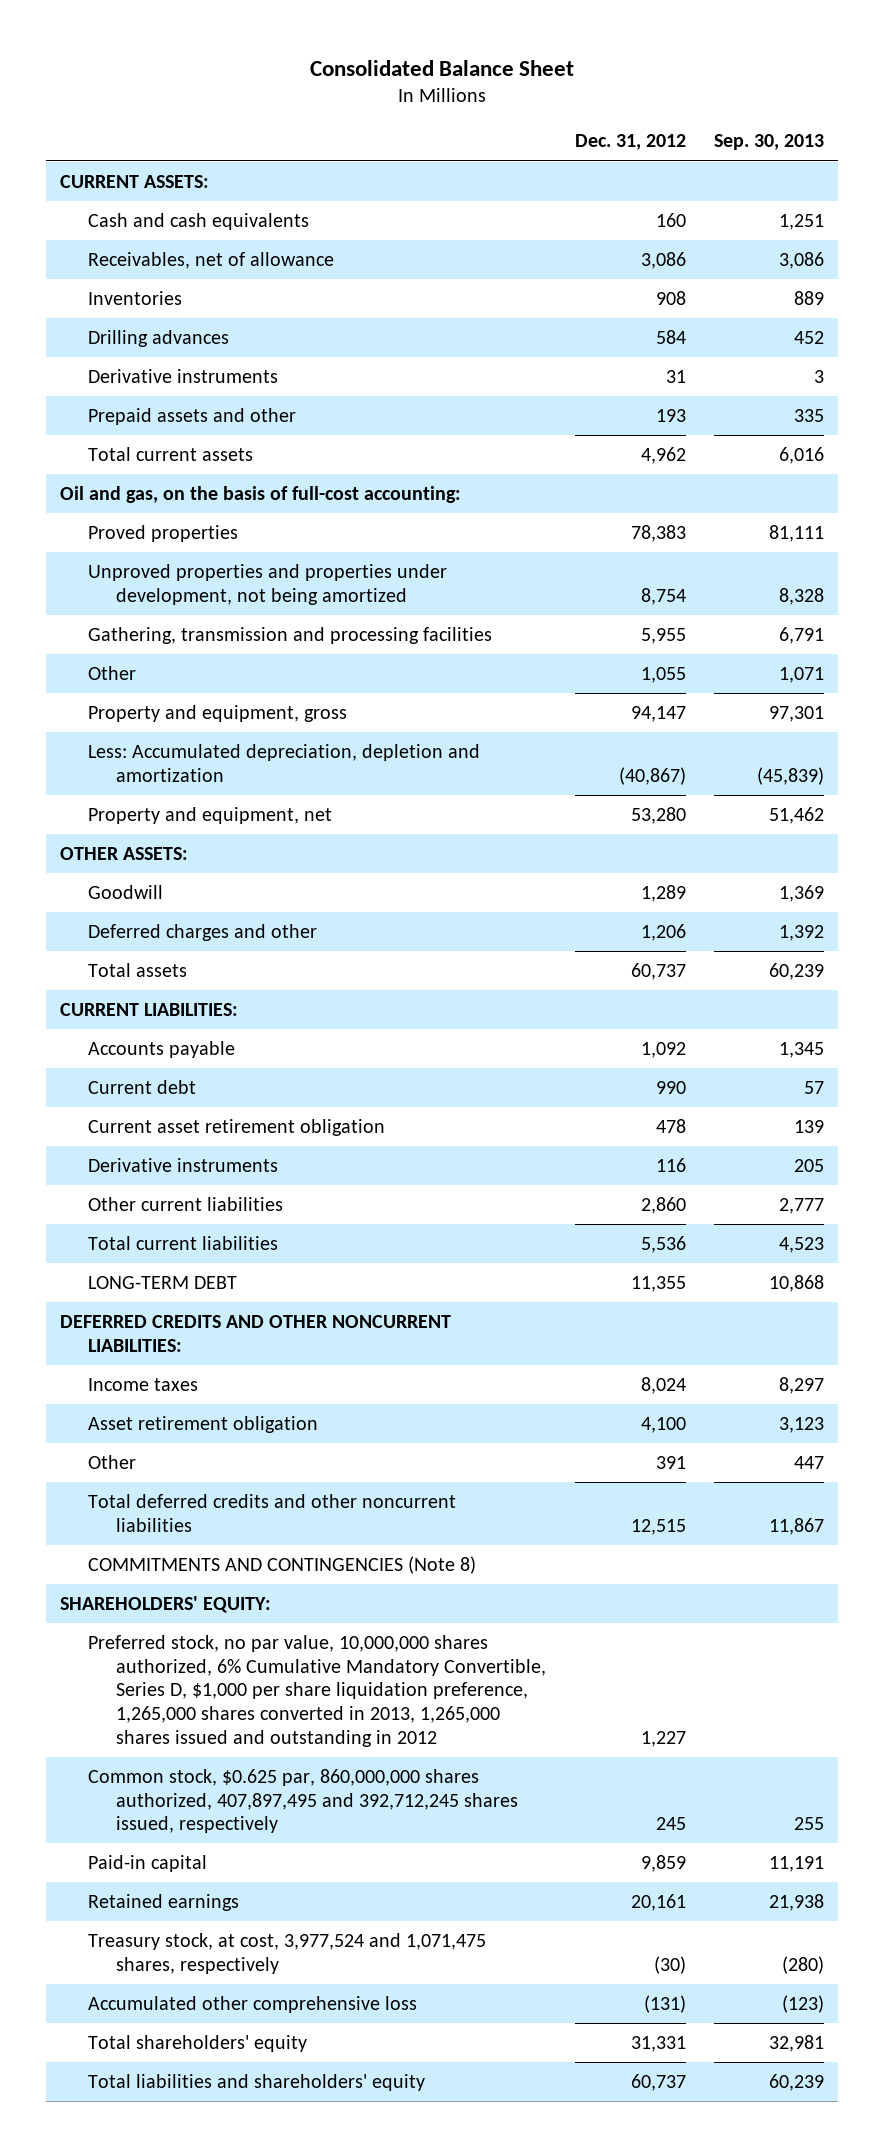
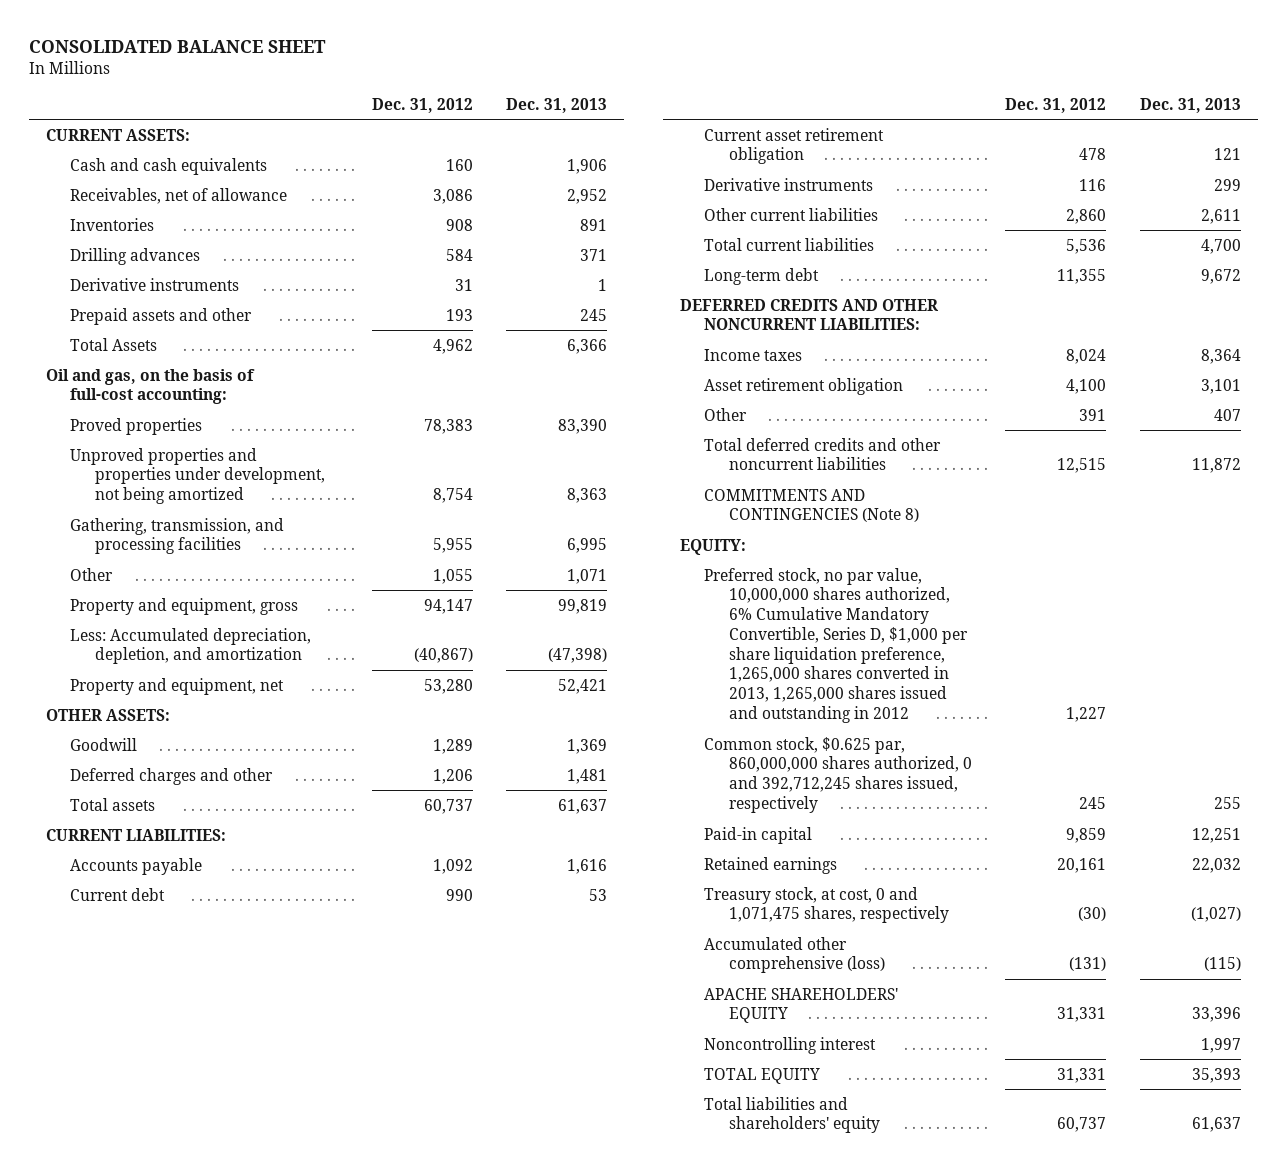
[309,59,574,76] Consolidated Balance Sheet -> [29,39,327,53] CONSOLIDATED BALANCE SHEET
[714,134,825,151] Sep. 30, 2013 -> none
none -> [506,97,608,113] Dec. 31, 2013
[88,446,254,461] Total current assets -> [70,337,158,351] Total Assets
[88,626,493,644] Gathering, transmission and processing facilities -> [70,517,285,555] Gathering, transmission, and processing facilities
[88,743,481,782] Less: Accumulated depreciation, depletion and amortization -> [70,627,312,665] Less: Accumulated depreciation, depletion, and amortization
[88,1275,238,1289] LONG-TERM DEBT -> [704,267,820,285] Long-term debt
[59,1595,271,1613] SHAREHOLDERS' EQUITY: -> [679,538,746,555] EQUITY:
[88,1768,519,1834] Common stock, $0.625 par, 860,000,000 shares authorized, 407,897,495 and 392,712,245 shares issued, respectively -> [704,736,972,813] Common stock, $0.625 par, 860,000,000 shares authorized, 0 and 392,712,245 shares issued, respectively
[88,1932,487,1974] Treasury stock, at cost, 3,977,524 and 1,071,475 shares, respectively -> [704,886,949,924] Treasury stock, at cost, 0 and 1,071,475 shares, respectively
[88,1995,418,2013] Accumulated other comprehensive loss -> [704,936,885,974] Accumulated other comprehensive (loss)
none -> [704,987,899,1024] APACHE SHAREHOLDERS' EQUITY
none -> [704,1036,877,1054] Noncontrolling interest
[88,2034,308,2052] Total shareholders' equity -> [704,1067,821,1084] TOTAL EQUITY

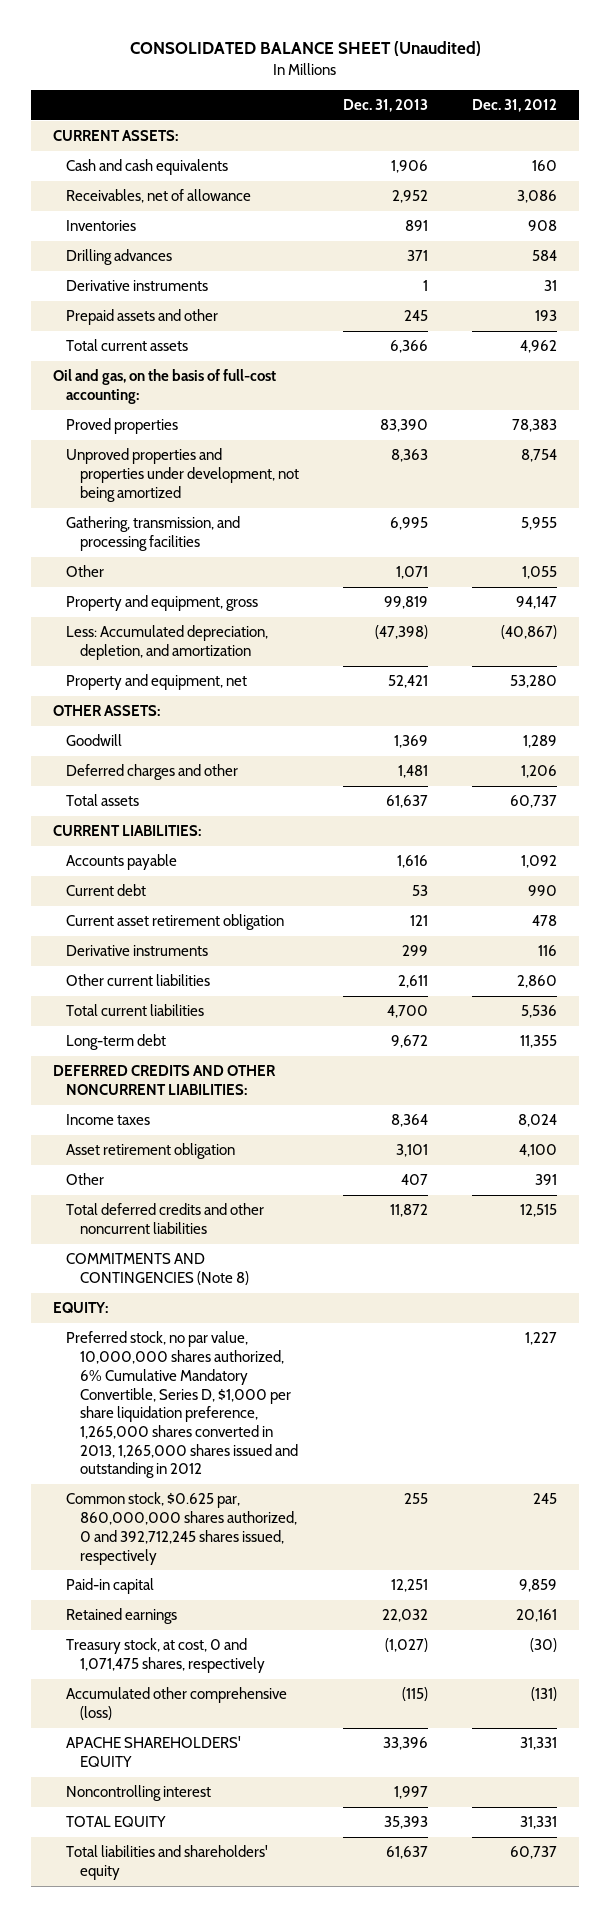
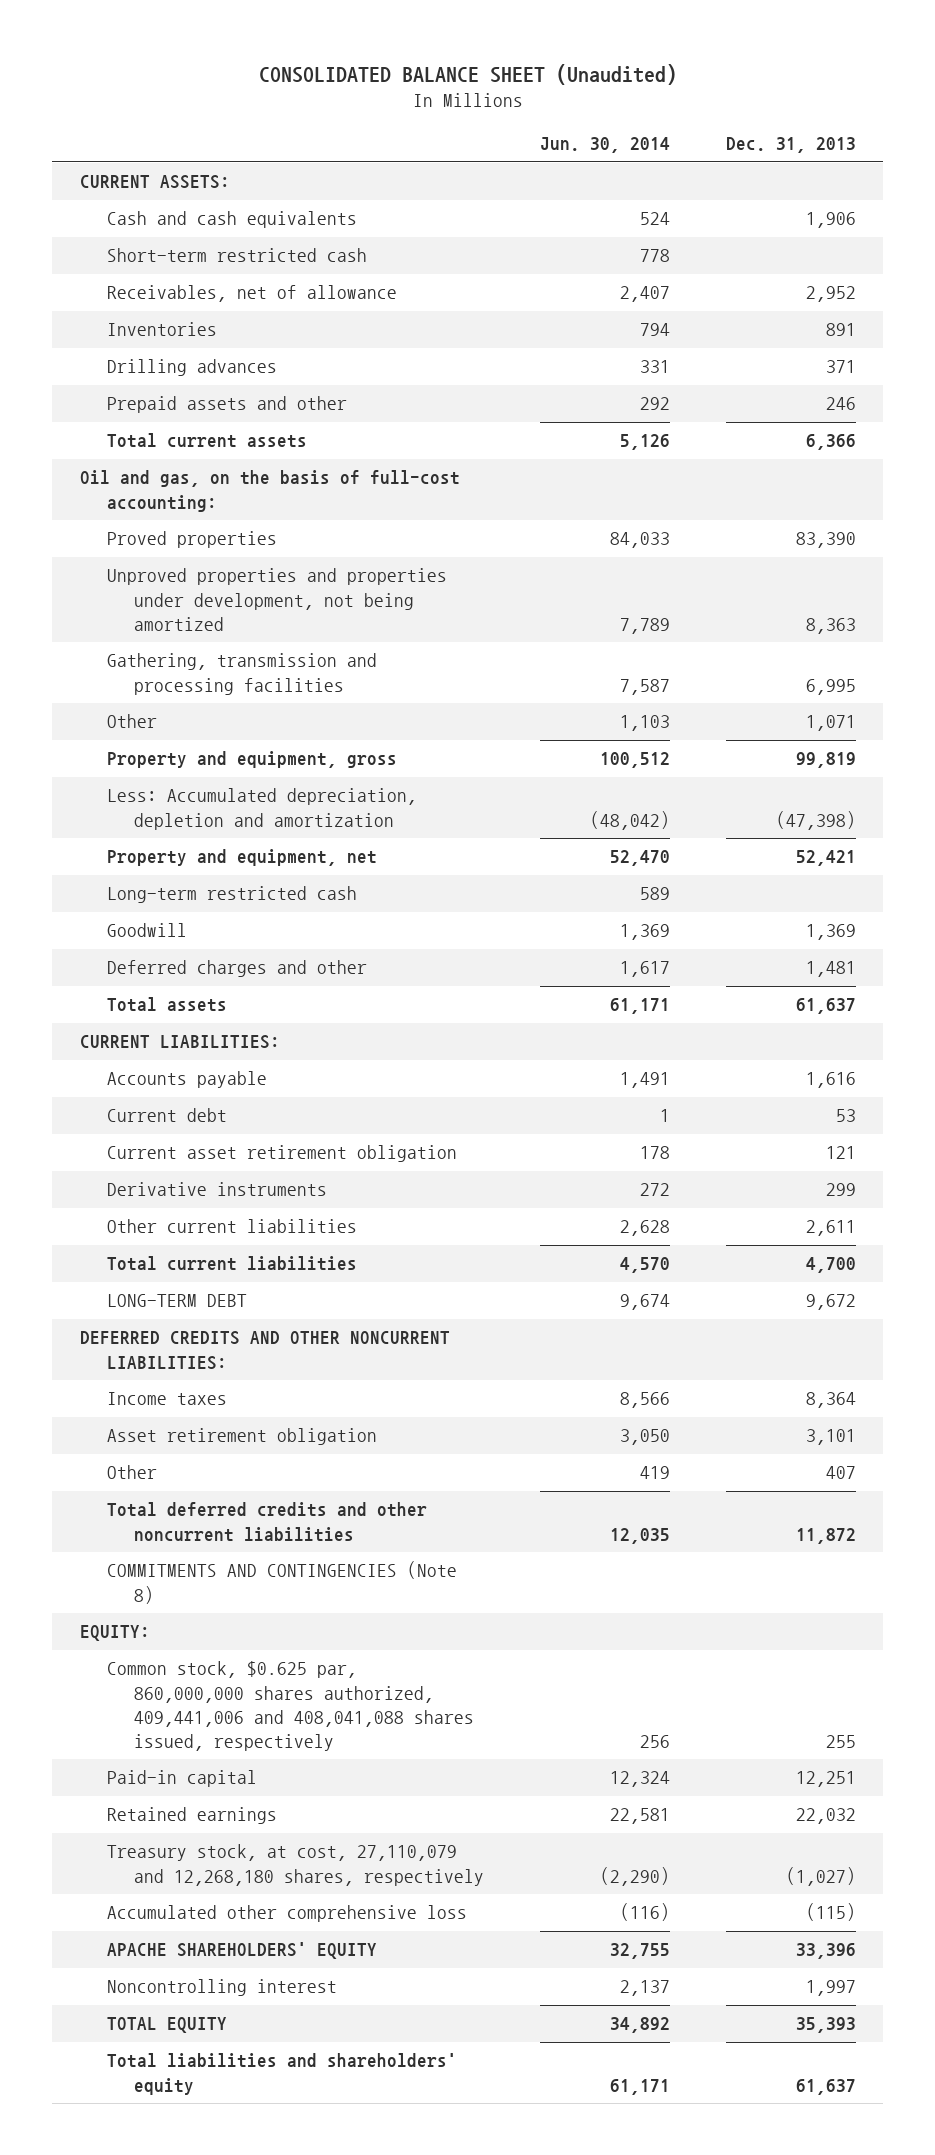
[471,99,557,113] Dec. 31, 2012 -> none
none -> [540,137,671,154] Jun. 30, 2014
none -> [106,248,367,263] Short-term restricted cash
[66,280,209,292] Derivative instruments -> none
[403,310,428,322] 245 -> [825,397,856,411] 246
[66,516,241,552] Gathering, transmission, and processing facilities -> [106,653,377,695] Gathering, transmission and processing facilities
[66,625,269,661] Less: Accumulated depreciation, depletion, and amortization -> [106,788,417,830] Less: Accumulated depreciation, depletion and amortization
[53,705,161,717] OTHER ASSETS: -> none
none -> [106,886,357,904] Long-term restricted cash
[66,1034,167,1051] Long-term debt -> [106,1294,247,1308] LONG-TERM DEBT
[66,1331,298,1479] Preferred stock, no par value, 10,000,000 shares authorized, 6% Cumulative Mandatory Convertible, Series D, $1,000 per share liquidation preference, 1,265,000 shares converted in 2013, 1,265,000 shares issued and outstanding in 2012 -> none
[66,1492,297,1565] Common stock, $0.625 par, 860,000,000 shares authorized, 0 and 392,712,245 shares issued, respectively -> [106,1661,475,1752] Common stock, $0.625 par, 860,000,000 shares authorized, 409,441,006 and 408,041,088 shares issued, respectively
[66,1638,265,1674] Treasury stock, at cost, 0 and 1,071,475 shares, respectively -> [106,1844,485,1886] Treasury stock, at cost, 27,110,079 and 12,268,180 shares, respectively
[66,1687,288,1721] Accumulated other comprehensive (loss) -> [106,1905,467,1923] Accumulated other comprehensive loss

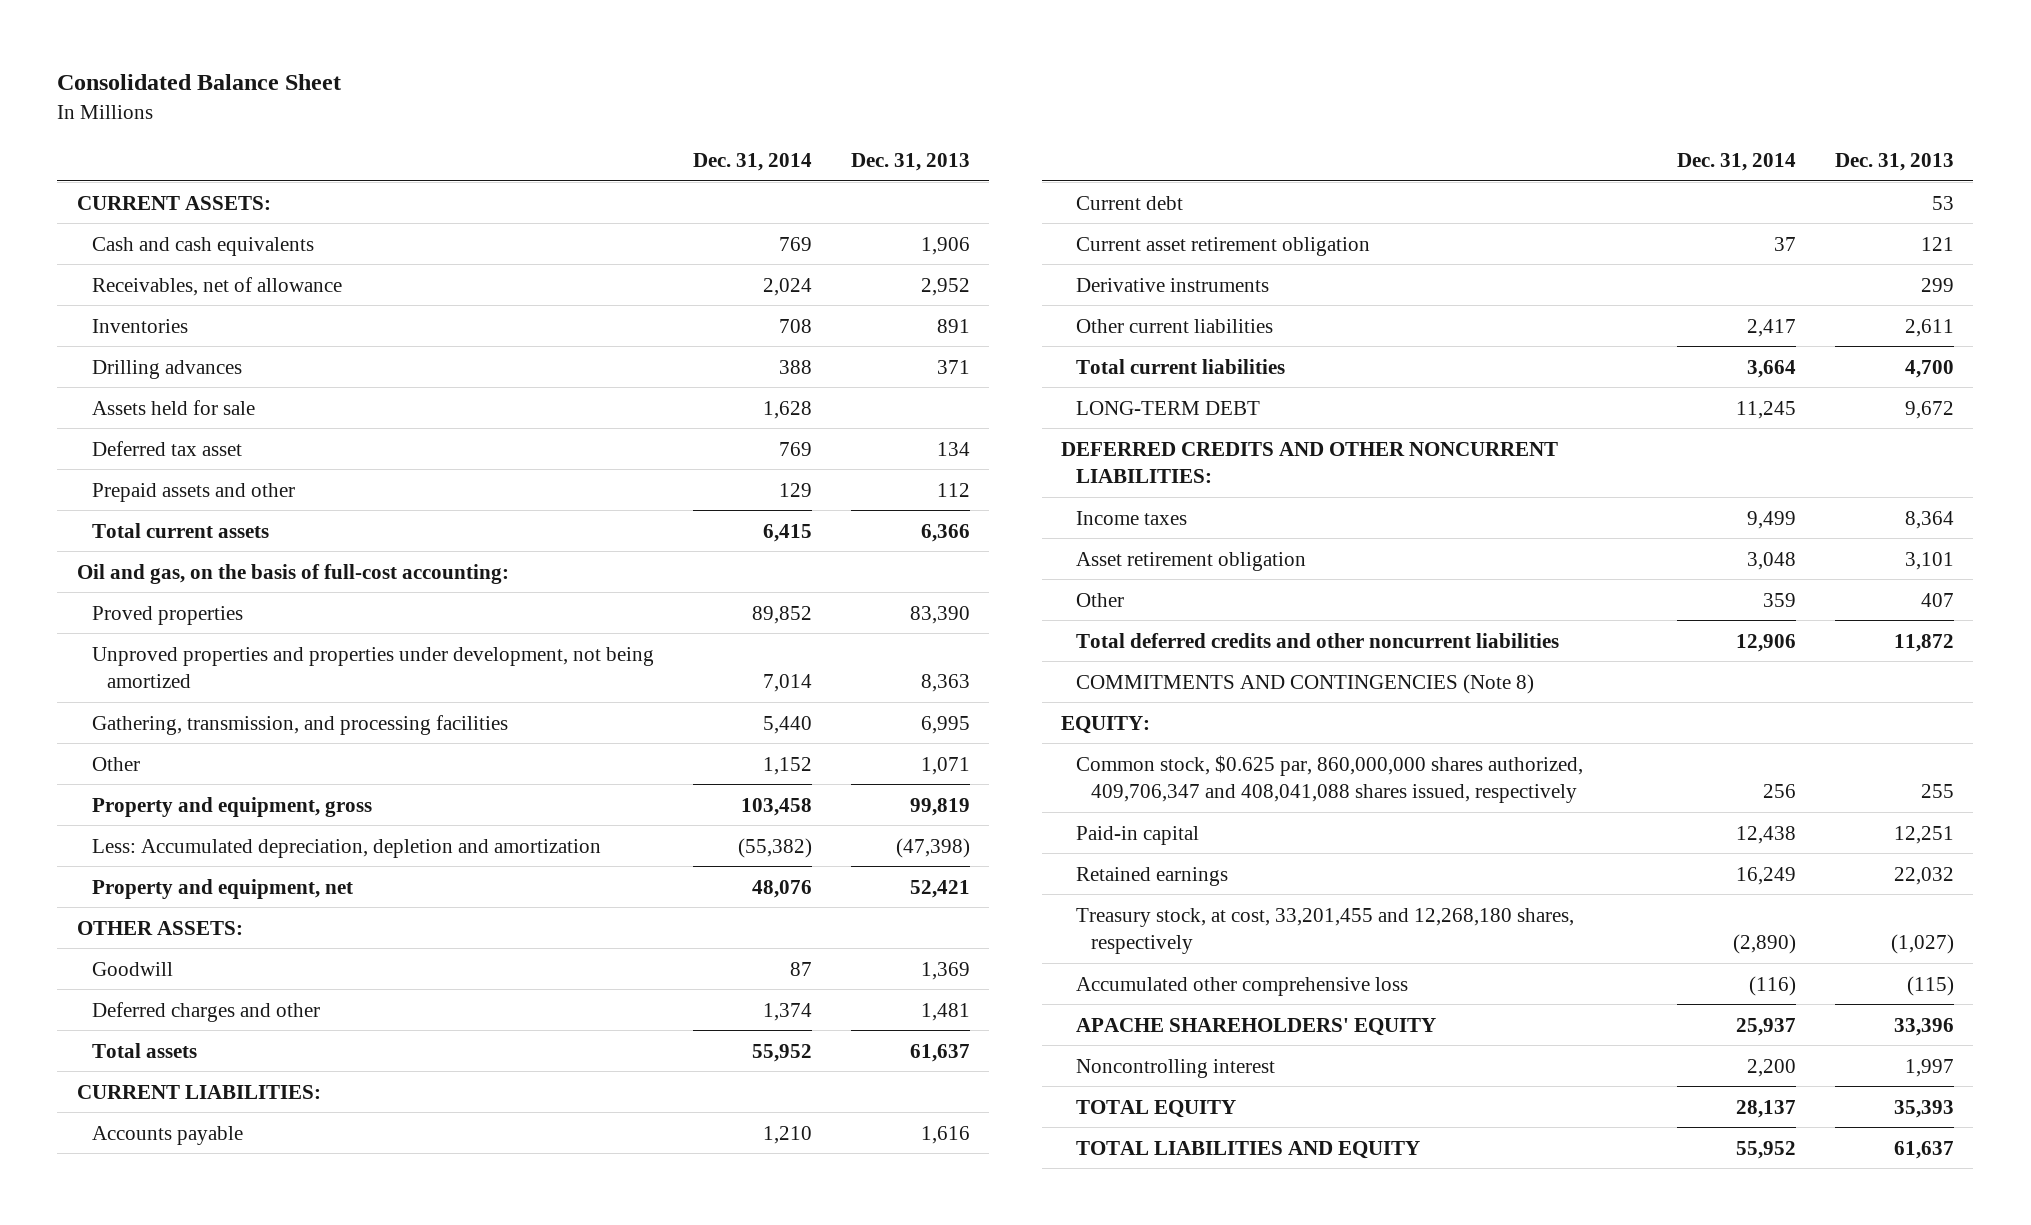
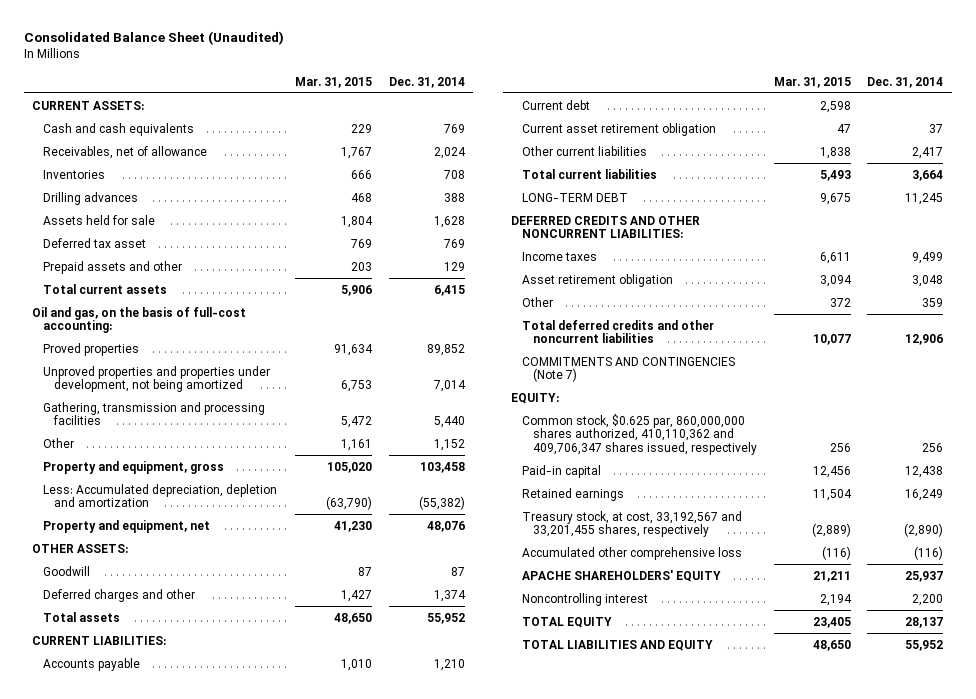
[57,74,342,91] Consolidated Balance Sheet -> [23,31,284,46] Consolidated Balance Sheet (Unaudited)
[850,153,970,172] Dec. 31, 2013 -> none
none -> [295,76,373,88] Mar. 31, 2015
[91,714,508,735] Gathering, transmission, and processing facilities -> [43,401,266,426] Gathering, transmission and processing facilities
[1076,277,1270,292] Derivative instruments -> none
[1076,673,1535,694] COMMITMENTS AND CONTINGENCIES (Note 8) -> [522,356,736,383] COMMITMENTS AND CONTINGENCIES (Note 7)
[1076,754,1584,803] Common stock, $0.625 par, 860,000,000 shares authorized, 409,706,347 and 408,041,088 shares issued, respectively -> [522,413,758,455] Common stock, $0.625 par, 860,000,000 shares authorized, 410,110,362 and 409,706,347 shares issued, respectively
[1076,907,1575,954] Treasury stock, at cost, 33,201,455 and 12,268,180 shares, respectively -> [522,510,743,538] Treasury stock, at cost, 33,192,567 and 33,201,455 shares, respectively

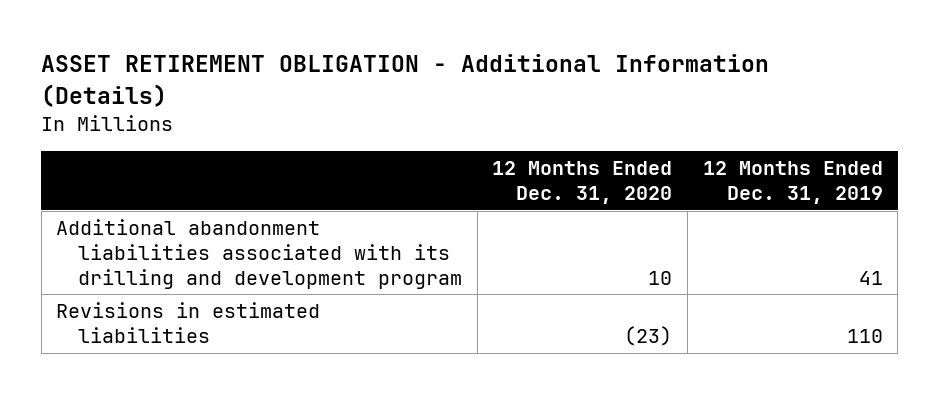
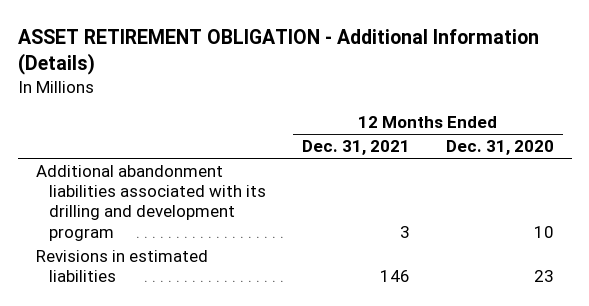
[702,161,883,205] 12 Months Ended Dec. 31, 2019 -> none
none -> [301,140,410,156] Dec. 31, 2021
[624,326,673,347] (23) -> [533,270,554,283] 23

